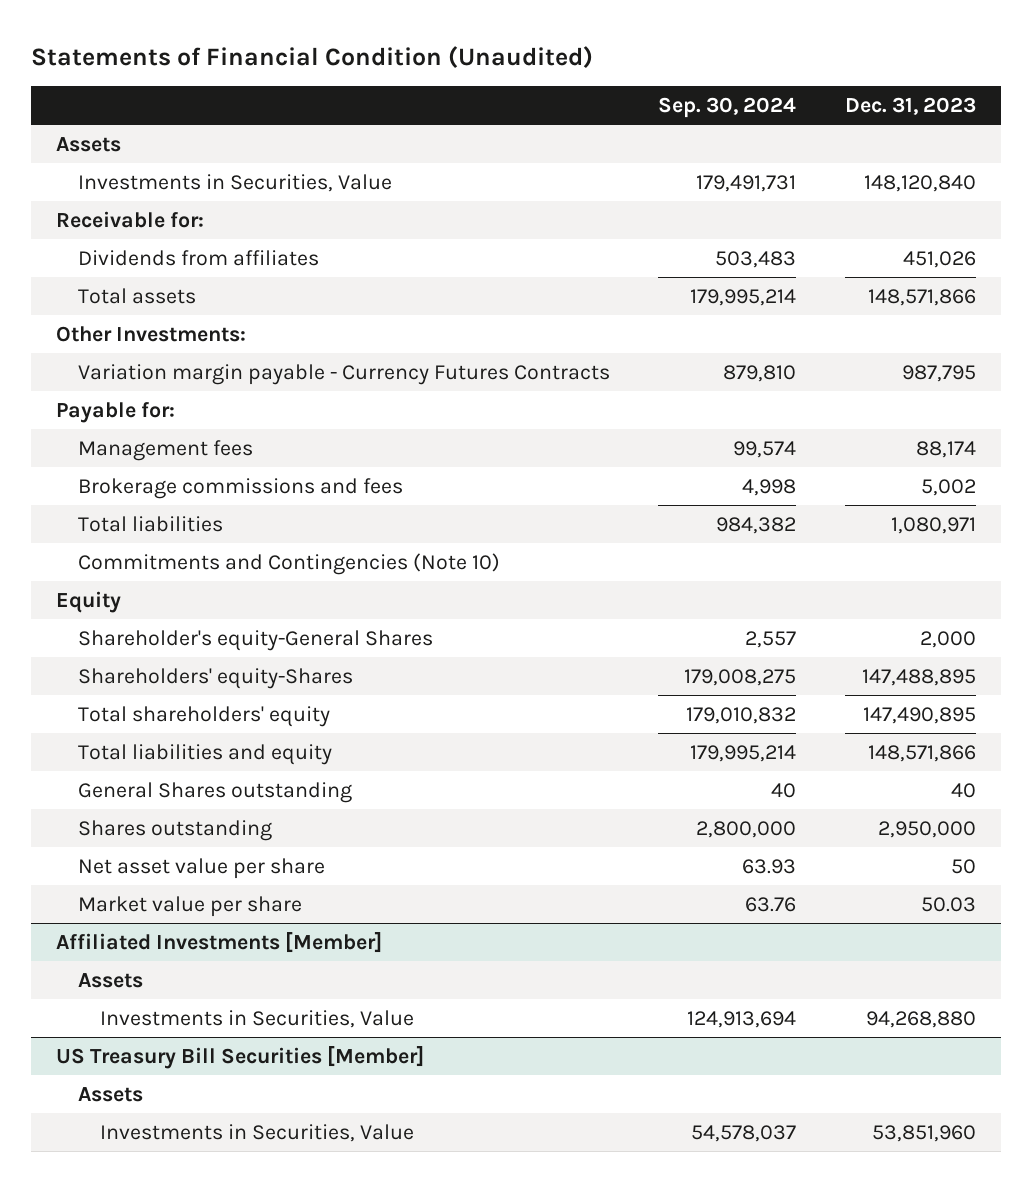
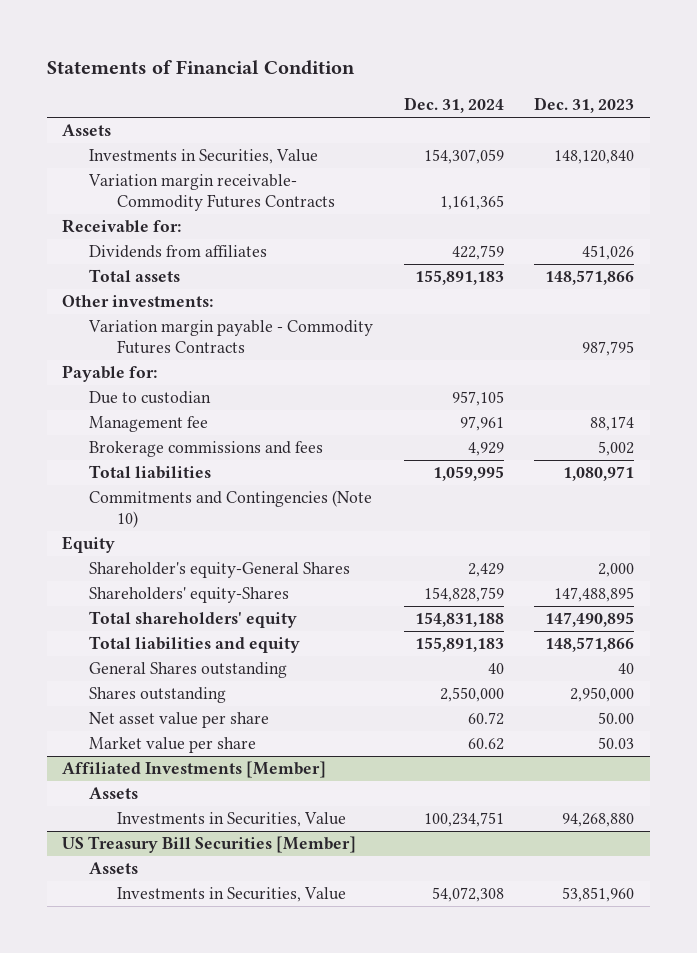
[31,45,594,68] Statements of Financial Condition (Unaudited) -> [47,60,356,76] Statements of Financial Condition
[658,97,797,119] Sep. 30, 2024 -> none
none -> [403,97,504,114] Dec. 31, 2024
none -> [88,174,335,211] Variation margin receivable- Commodity Futures Contracts
[55,325,246,342] Other Investments: -> [62,295,214,308] Other investments:
[77,363,610,385] Variation margin payable - Currency Futures Contracts -> [88,320,374,354] Variation margin payable - Commodity Futures Contracts
none -> [89,391,212,405] Due to custodian
[77,439,253,461] Management fees -> [89,416,209,433] Management fee
[951,858,977,874] 50 -> [598,712,635,725] 50.00

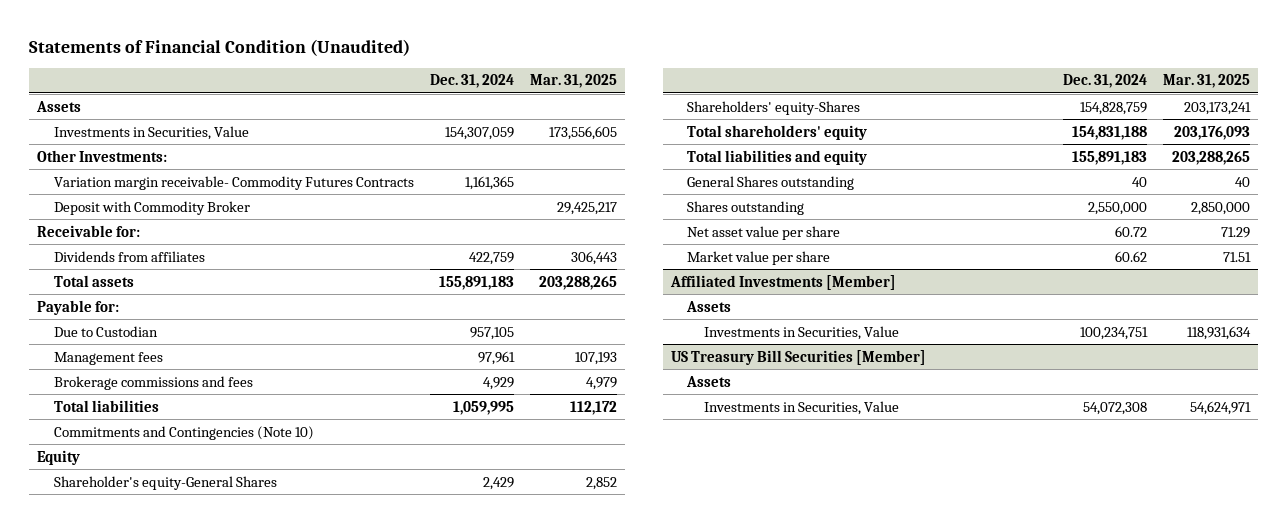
[47,60,356,76] Statements of Financial Condition -> [29,38,411,56] Statements of Financial Condition (Unaudited)
[534,97,635,114] Dec. 31, 2023 -> none
none -> [529,74,617,89] Mar. 31, 2025
none -> [37,149,168,162] Other Investments:
none -> [53,200,250,215] Deposit with Commodity Broker
[62,295,214,308] Other investments: -> none
[88,320,374,354] Variation margin payable - Commodity Futures Contracts -> none
[89,391,212,405] Due to custodian -> [53,325,158,337] Due to Custodian
[89,416,209,433] Management fee -> [53,351,163,365] Management fees

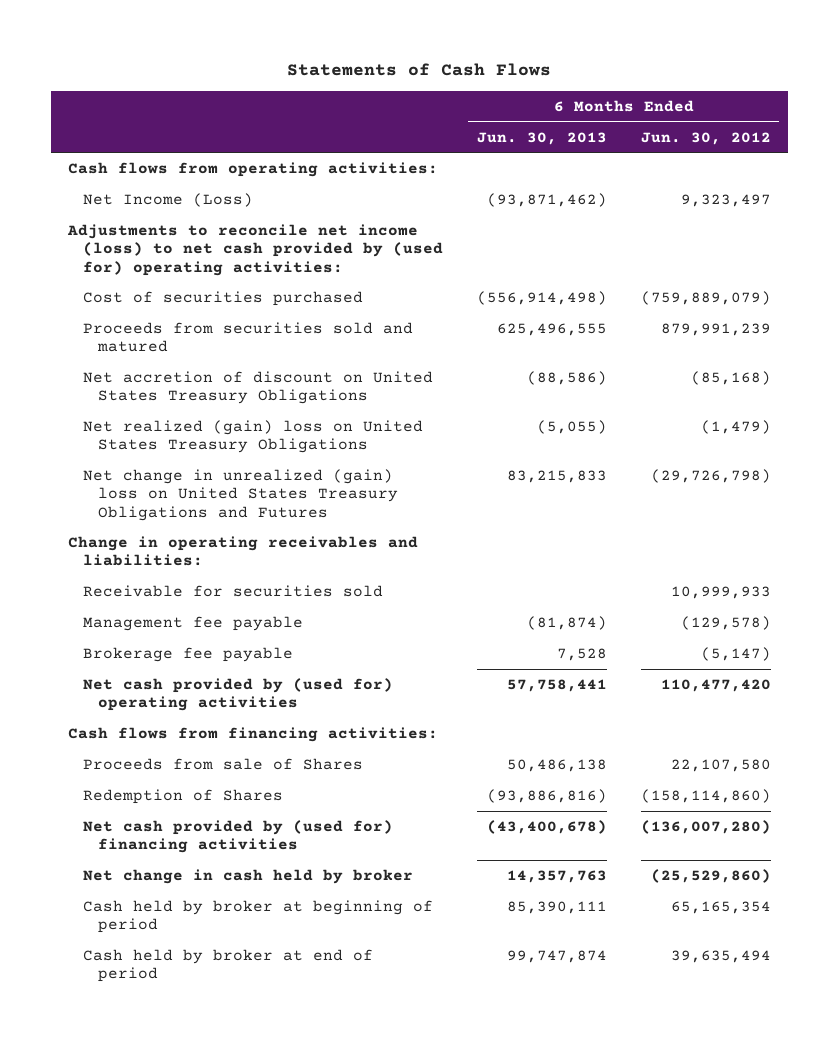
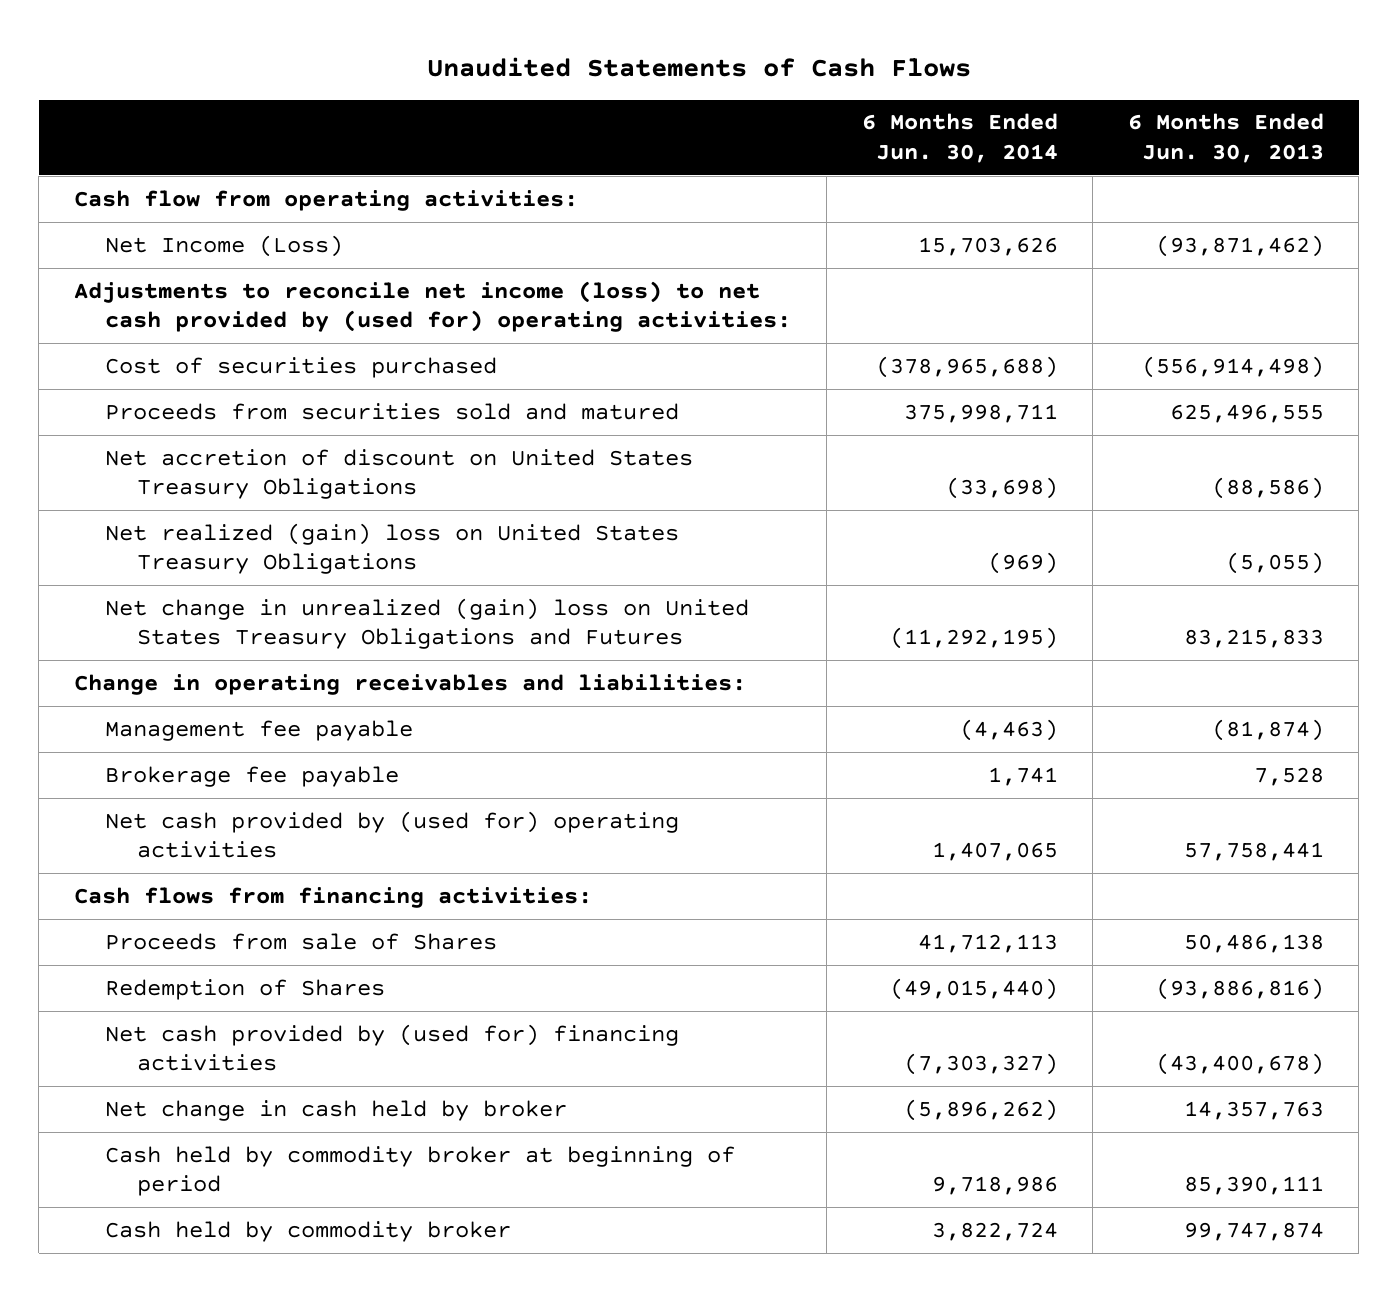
[287,63,552,77] Statements of Cash Flows -> [426,56,971,77] Unaudited Statements of Cash Flows
[640,131,771,145] Jun. 30, 2012 -> none
none -> [861,113,1058,163] 6 Months Ended Jun. 30, 2014
[67,161,438,177] Cash flows from operating activities: -> [73,189,578,211] Cash flow from operating activities:
[82,584,383,597] Receivable for securities sold -> none
[82,899,433,934] Cash held by broker at beginning of period -> [105,1145,736,1197] Cash held by commodity broker at beginning of period
[82,948,373,983] Cash held by broker at end of period -> [105,1220,512,1242] Cash held by commodity broker

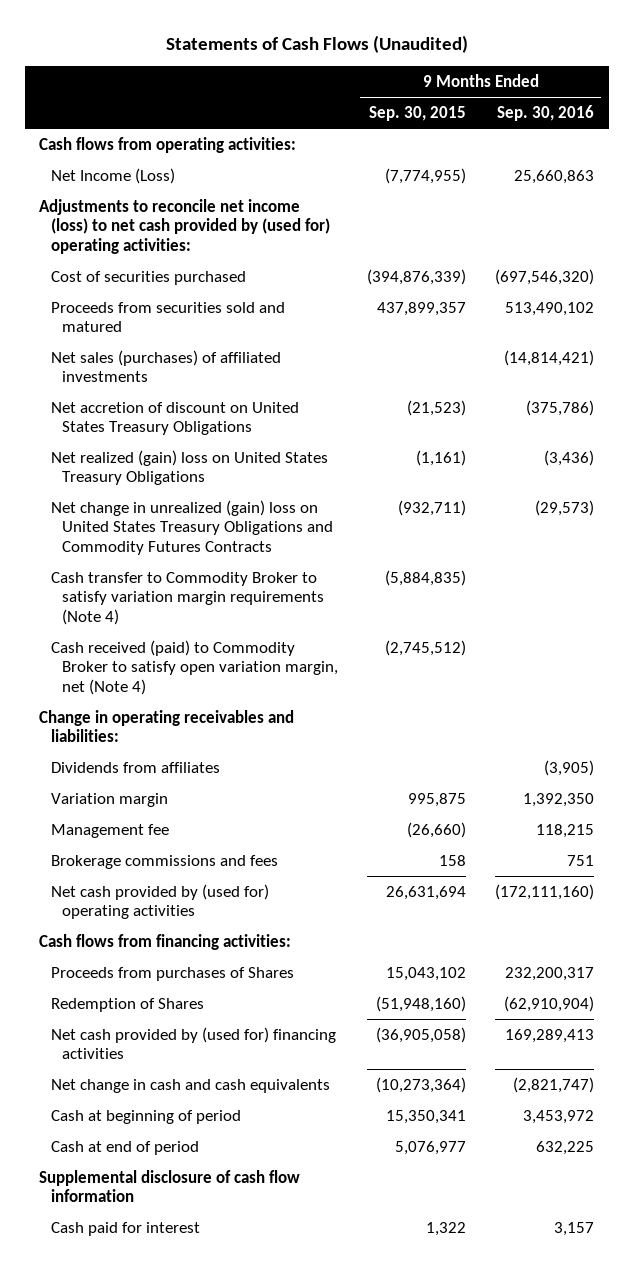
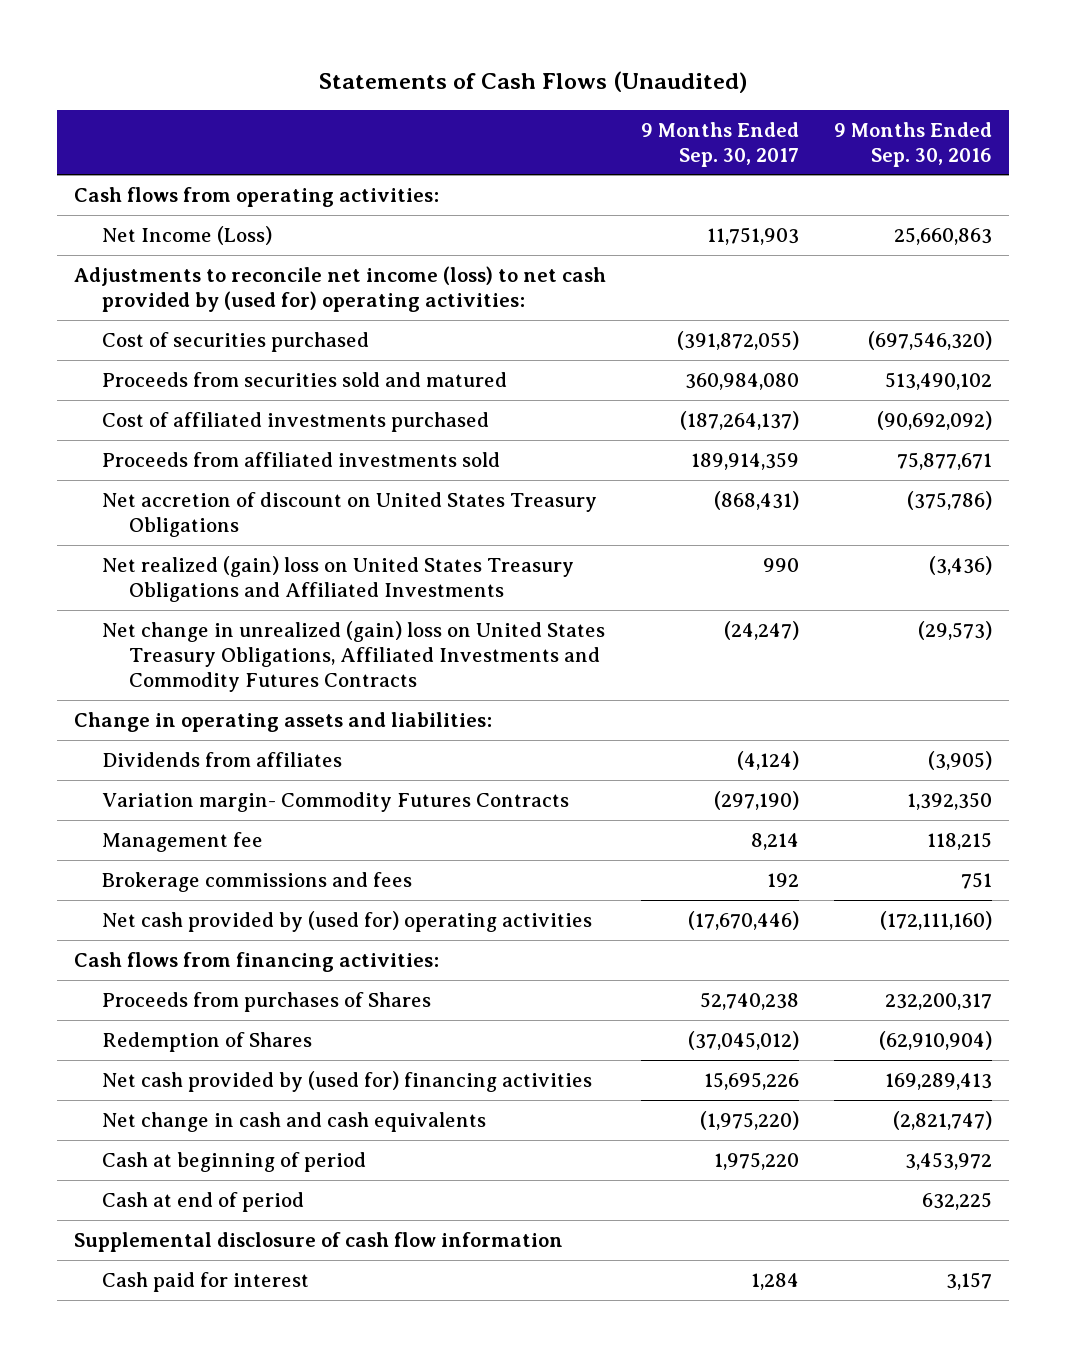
[369,105,467,121] Sep. 30, 2015 -> none
none -> [641,121,800,167] 9 Months Ended Sep. 30, 2017
[50,349,281,383] Net sales (purchases) of affiliated investments -> none
none -> [101,412,489,433] Cost of affiliated investments purchased
none -> [101,452,500,468] Proceeds from affiliated investments sold
[50,571,325,625] Cash transfer to Commodity Broker to satisfy variation margin requirements (Note 4) -> none
[50,639,339,695] Cash received (paid) to Commodity Broker to satisfy open variation margin, net (Note 4) -> none
[50,449,328,486] Net realized (gain) loss on United States Treasury Obligations -> [101,556,574,602] Net realized (gain) loss on United States Treasury Obligations and Affiliated Investments
[50,499,334,555] Net change in unrealized (gain) loss on United States Treasury Obligations and Commodity Futures Contracts -> [101,621,605,692] Net change in unrealized (gain) loss on United States Treasury Obligations, Affiliated Investments and Commodity Futures Contracts
[39,709,295,743] Change in operating receivables and liabilities: -> [74,712,493,733] Change in operating assets and liabilities:
[50,792,168,807] Variation margin -> [101,792,569,813] Variation margin- Commodity Futures Contracts

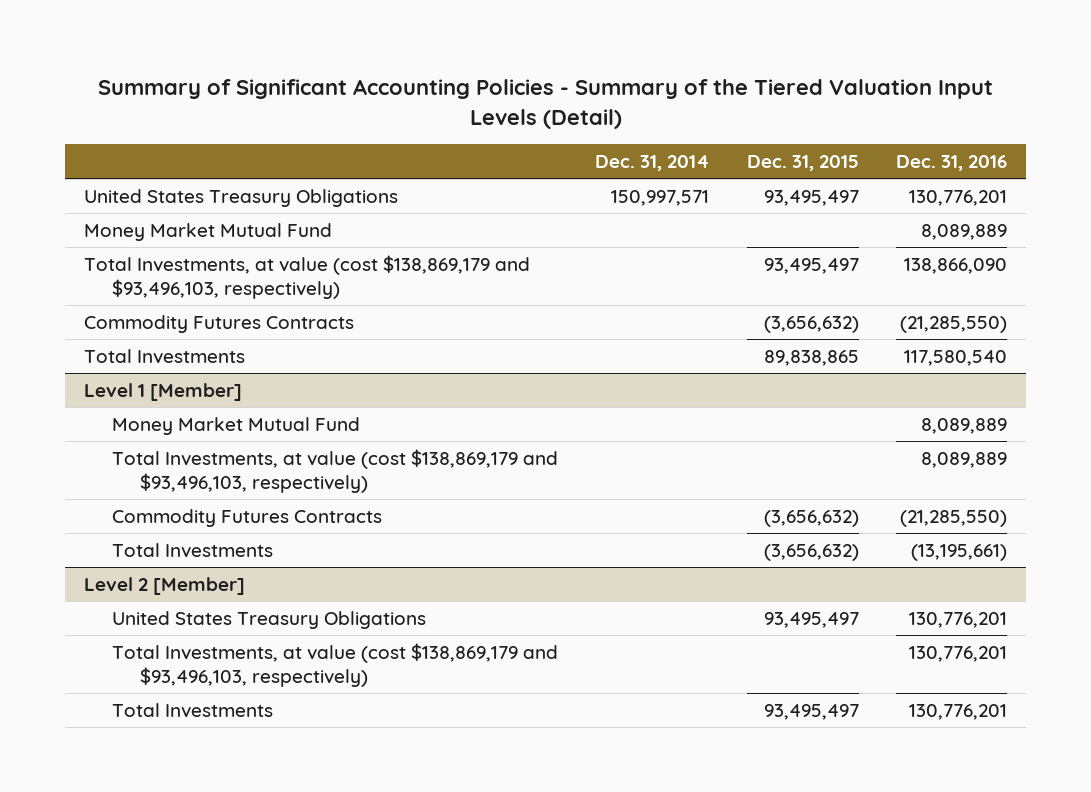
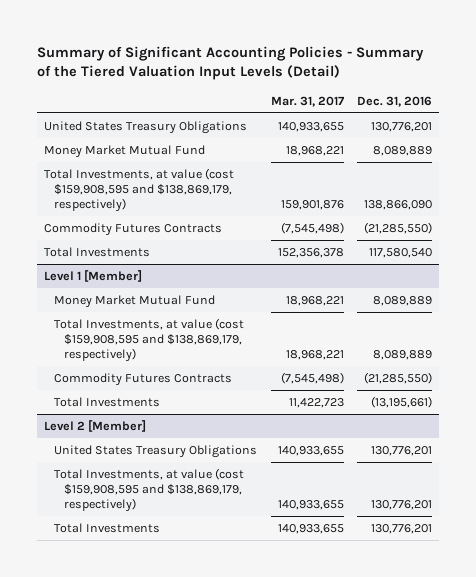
[595,154,710,171] Dec. 31, 2014 -> none
[746,154,859,171] Dec. 31, 2015 -> none
none -> [270,96,344,108] Mar. 31, 2017
[84,254,531,300] Total Investments, at value (cost $138,869,179 and $93,496,103, respectively) -> [43,167,234,212] Total Investments, at value (cost $159,908,595 and $138,869,179, respectively)
[111,448,558,494] Total Investments, at value (cost $138,869,179 and $93,496,103, respectively) -> [54,317,245,362] Total Investments, at value (cost $159,908,595 and $138,869,179, respectively)
[111,642,558,688] Total Investments, at value (cost $138,869,179 and $93,496,103, respectively) -> [54,467,245,512] Total Investments, at value (cost $159,908,595 and $138,869,179, respectively)

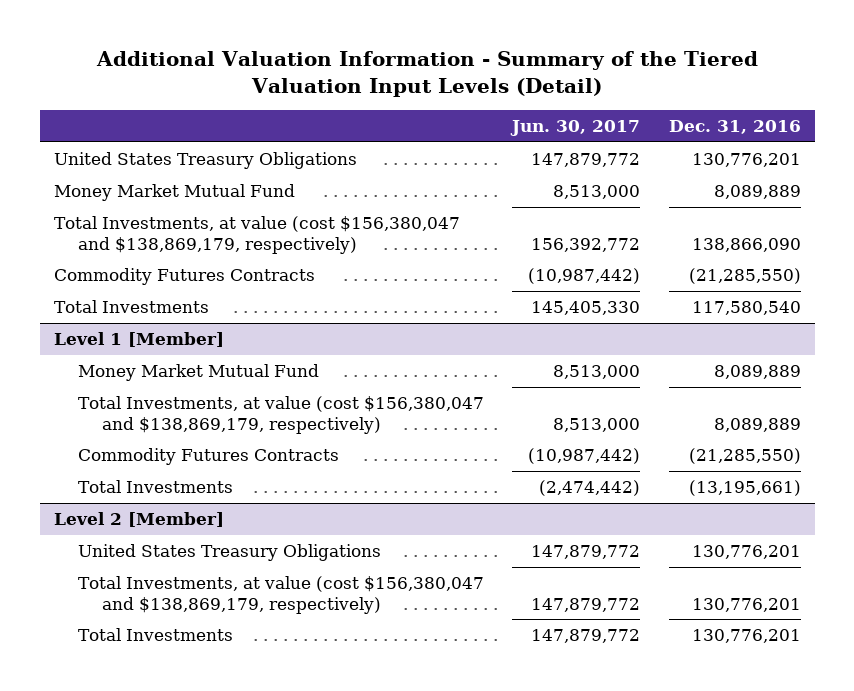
[36,45,424,81] Summary of Significant Accounting Policies - Summary of the Tiered Valuation Input Levels (Detail) -> [96,51,759,97] Additional Valuation Information - Summary of the Tiered Valuation Input Levels (Detail)
[270,96,344,108] Mar. 31, 2017 -> none
none -> [510,120,641,137] Jun. 30, 2017
[43,167,234,212] Total Investments, at value (cost $159,908,595 and $138,869,179, respectively) -> [53,216,460,254] Total Investments, at value (cost $156,380,047 and $138,869,179, respectively)
[54,317,245,362] Total Investments, at value (cost $159,908,595 and $138,869,179, respectively) -> [77,396,484,434] Total Investments, at value (cost $156,380,047 and $138,869,179, respectively)
[54,467,245,512] Total Investments, at value (cost $159,908,595 and $138,869,179, respectively) -> [77,576,484,614] Total Investments, at value (cost $156,380,047 and $138,869,179, respectively)

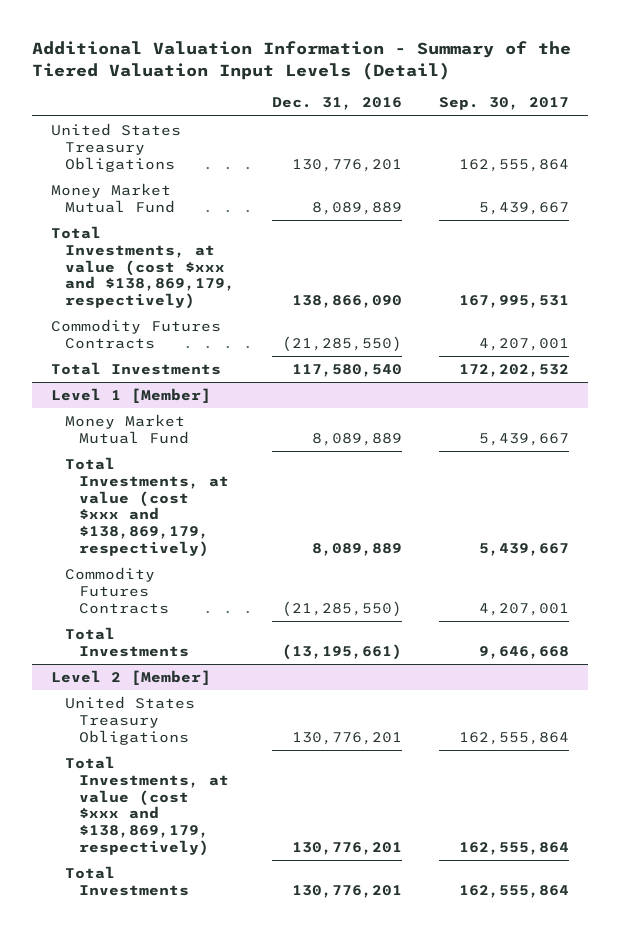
[510,120,641,137] Jun. 30, 2017 -> none
none -> [439,97,570,111] Sep. 30, 2017
[53,216,460,254] Total Investments, at value (cost $156,380,047 and $138,869,179, respectively) -> [50,225,235,310] Total Investments, at value (cost $xxx and $138,869,179, respectively)
[77,396,484,434] Total Investments, at value (cost $156,380,047 and $138,869,179, respectively) -> [64,456,229,558] Total Investments, at value (cost $xxx and $138,869,179, respectively)
[77,576,484,614] Total Investments, at value (cost $156,380,047 and $138,869,179, respectively) -> [64,755,229,857] Total Investments, at value (cost $xxx and $138,869,179, respectively)

